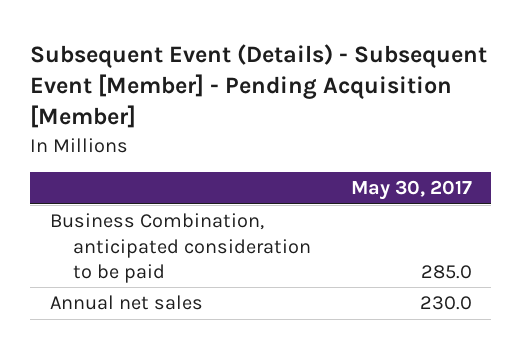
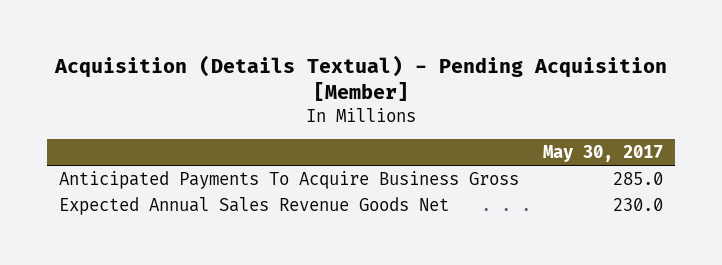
[30,43,488,129] Subsequent Event (Details) - Subsequent Event [Member] - Pending Acquisition [Member] -> [53,55,667,102] Acquisition (Details Textual) - Pending Acquisition [Member]
[50,213,311,283] Business Combination, anticipated consideration to be paid -> [58,170,519,189] Anticipated Payments To Acquire Business Gross
[50,295,204,311] Annual net sales -> [58,196,449,215] Expected Annual Sales Revenue Goods Net

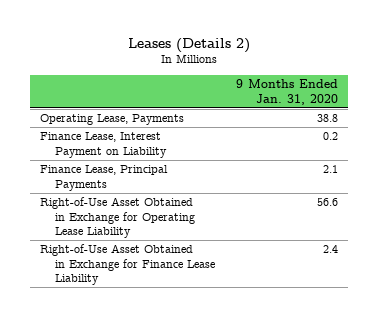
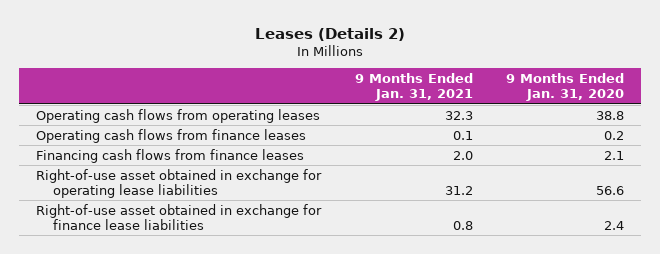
none -> [354,73,473,102] 9 Months Ended Jan. 31, 2021
[39,113,184,125] Operating Lease, Payments -> [36,108,321,123] Operating cash flows from operating leases
[39,131,168,158] Finance Lease, Interest Payment on Liability -> [36,128,307,143] Operating cash flows from finance leases
[39,164,168,191] Finance Lease, Principal Payments -> [36,148,305,163] Financing cash flows from finance leases
[39,196,196,239] Right-of-Use Asset Obtained in Exchange for Operating Lease Liability -> [36,168,323,199] Right-of-use asset obtained in exchange for operating lease liabilities
[39,243,216,286] Right-of-Use Asset Obtained in Exchange for Finance Lease Liability -> [36,203,323,231] Right-of-use asset obtained in exchange for finance lease liabilities

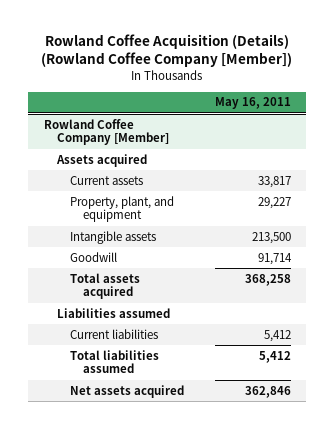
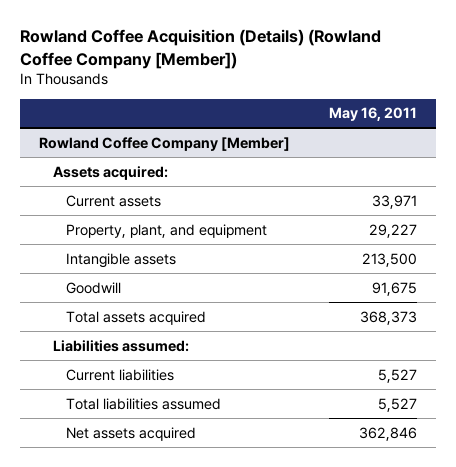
[55,153,147,167] Assets acquired -> [52,165,168,180] Assets acquired:
[257,175,291,188] 33,817 -> [371,194,417,209] 33,971
[257,252,292,265] 91,714 -> [371,281,417,296] 91,675
[244,273,291,286] 368,258 -> [359,310,417,325] 368,373
[56,307,170,318] Liabilities assumed -> [52,339,189,352] Liabilities assumed:
[263,329,291,342] 5,412 -> [377,368,417,383] 5,527
[258,350,291,363] 5,412 -> [377,397,417,412] 5,527

